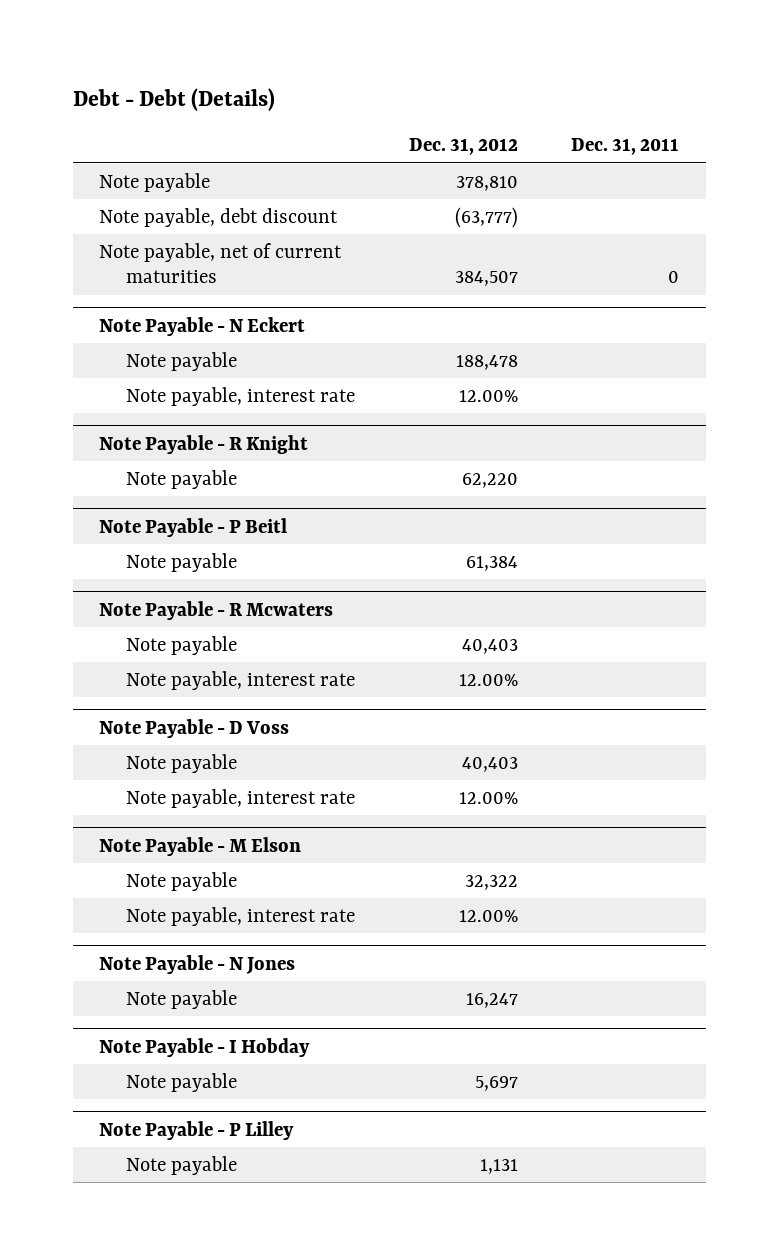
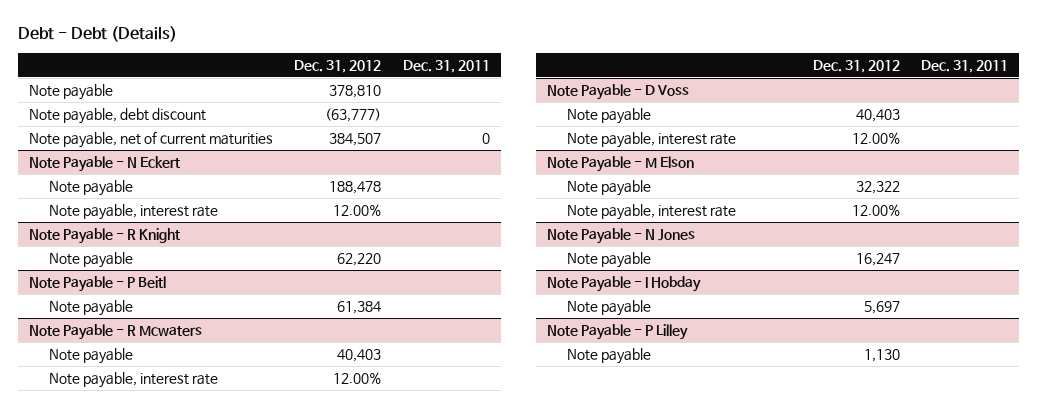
[479,1158,518,1174] 1,131 -> [863,348,900,362] 1,130

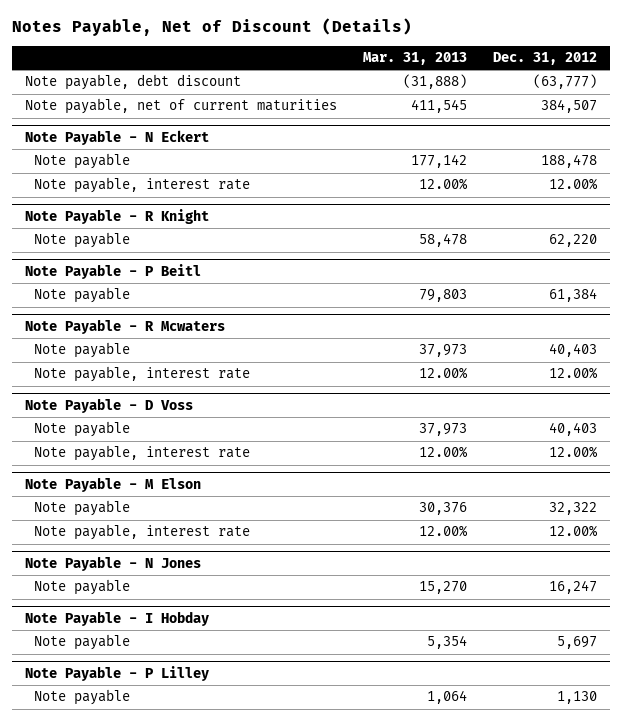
[17,26,177,43] Debt - Debt (Details) -> [11,18,412,37] Notes Payable, Net of Discount (Details)
[403,59,491,73] Dec. 31, 2011 -> none
none -> [362,51,467,65] Mar. 31, 2013
[28,83,113,100] Note payable -> none

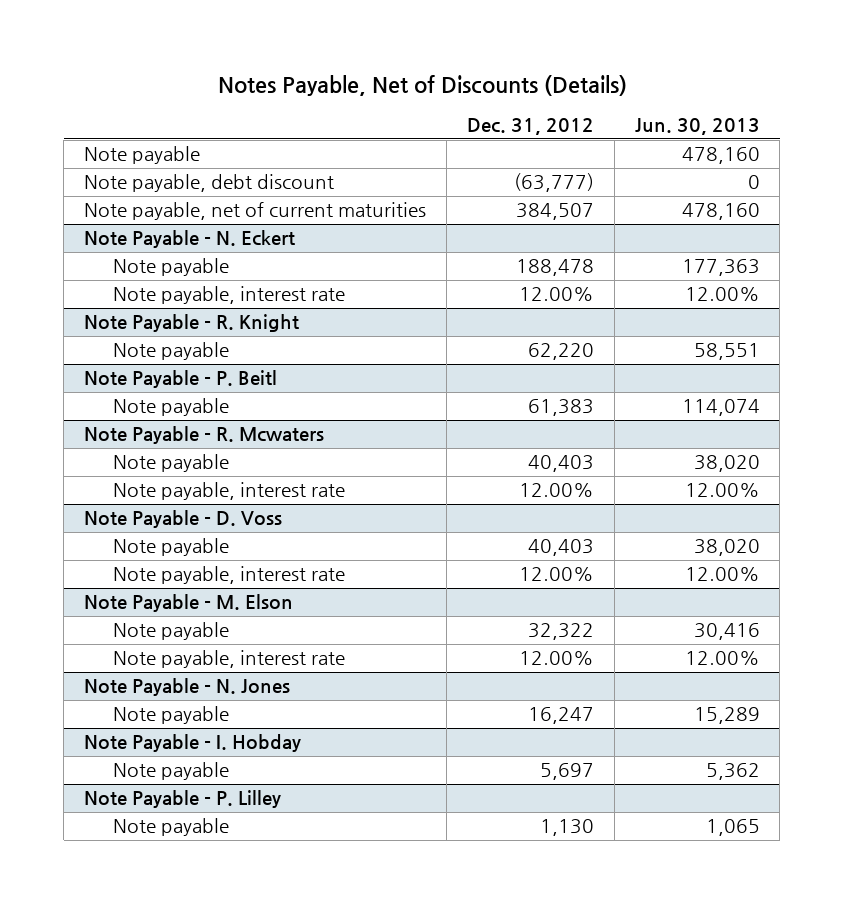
[11,18,412,37] Notes Payable, Net of Discount (Details) -> [217,75,627,97] Notes Payable, Net of Discounts (Details)
[362,51,467,65] Mar. 31, 2013 -> none
none -> [634,118,760,136] Jun. 30, 2013
none -> [84,146,201,165] Note payable
[24,130,209,146] Note Payable - N Eckert -> [84,230,296,249] Note Payable - N. Eckert
[24,209,209,225] Note Payable - R Knight -> [84,314,300,333] Note Payable - R. Knight
[24,264,201,280] Note Payable - P Beitl -> [84,370,278,389] Note Payable - P. Beitl
[548,288,597,303] 61,384 -> [527,399,594,417] 61,383
[24,319,225,335] Note Payable - R Mcwaters -> [84,426,325,445] Note Payable - R. Mcwaters
[24,398,193,414] Note Payable - D Voss -> [84,510,283,529] Note Payable - D. Voss
[24,477,201,493] Note Payable - M Elson -> [84,594,294,613] Note Payable - M. Elson
[24,556,201,572] Note Payable - N Jones -> [84,678,291,697] Note Payable - N. Jones
[24,611,209,627] Note Payable - I Hobday -> [84,734,302,753] Note Payable - I. Hobday
[24,666,209,682] Note Payable - P Lilley -> [84,790,282,809] Note Payable - P. Lilley

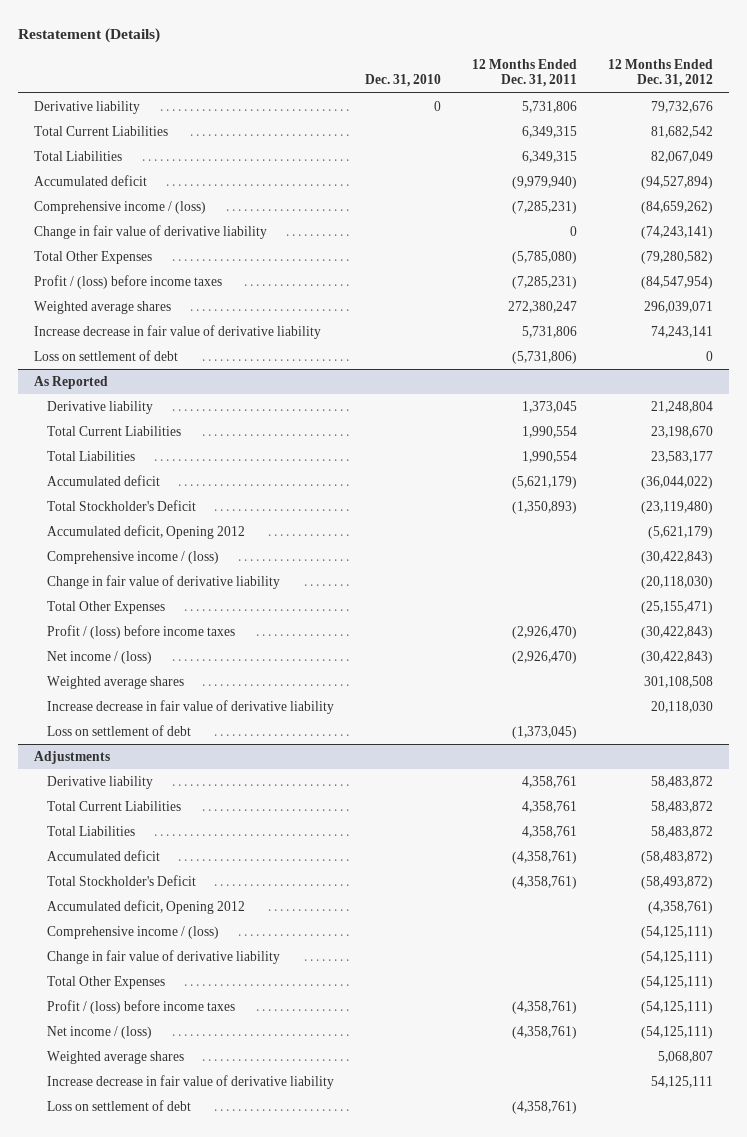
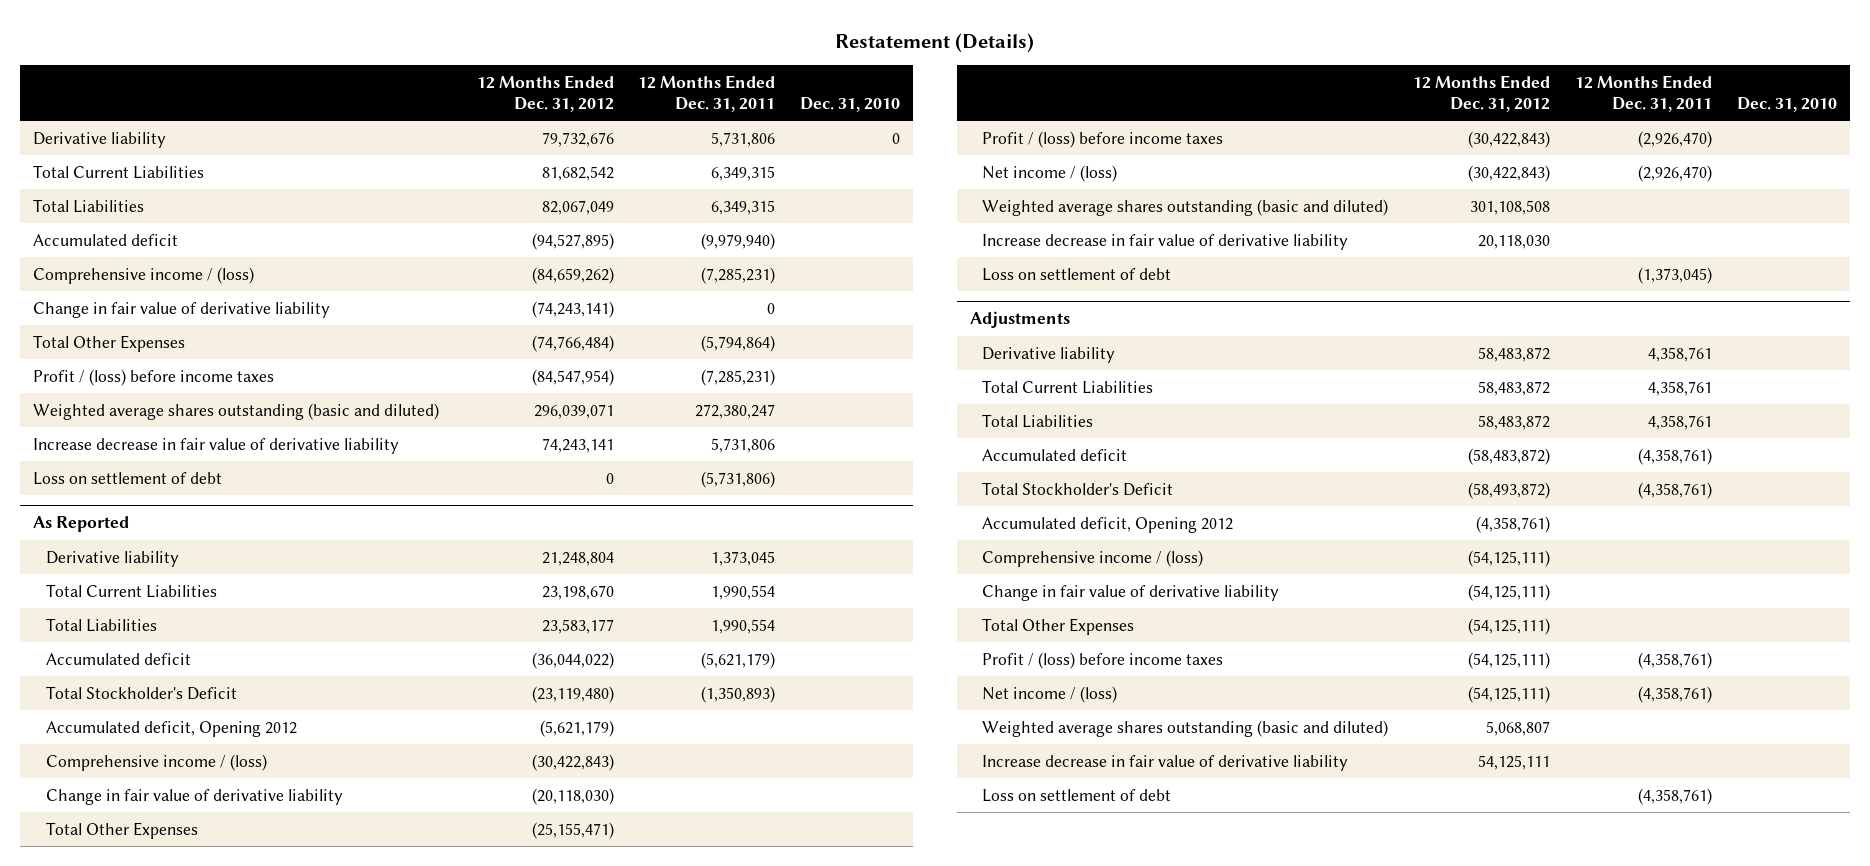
[641,175,714,189] (94,527,894) -> [531,232,614,250] (94,527,895)
[512,250,578,264] (5,785,080) -> [701,334,776,352] (5,794,864)
[641,250,714,264] (79,280,582) -> [531,334,614,352] (74,766,484)
[33,300,171,314] Weighted average shares -> [32,402,439,420] Weighted average shares outstanding (basic and diluted)
[46,675,184,689] Weighted average shares -> [982,198,1389,216] Weighted average shares outstanding (basic and diluted)
[46,1050,184,1064] Weighted average shares -> [982,719,1389,737] Weighted average shares outstanding (basic and diluted)

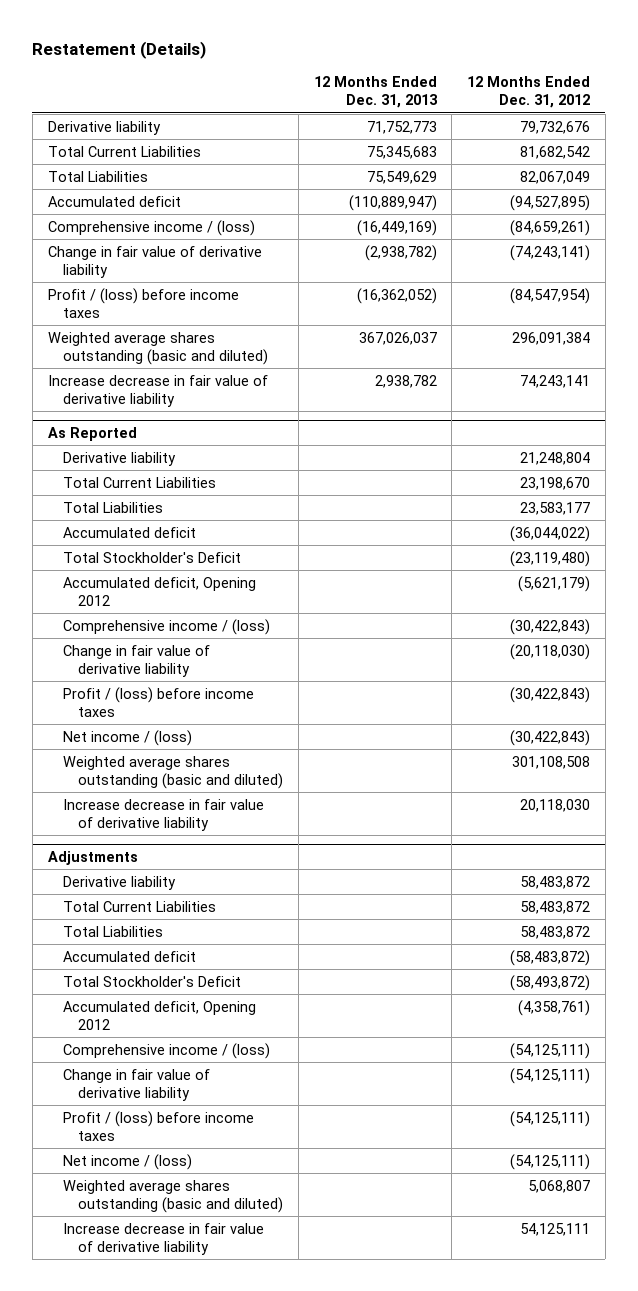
[638,75,776,112] 12 Months Ended Dec. 31, 2011 -> none
[800,96,901,112] Dec. 31, 2010 -> none
none -> [313,76,438,109] 12 Months Ended Dec. 31, 2013
[531,266,614,284] (84,659,262) -> [510,219,591,236] (84,659,261)
[32,334,185,352] Total Other Expenses -> none
[533,403,614,419] 296,039,071 -> [512,331,591,345] 296,091,384
[32,471,222,485] Loss on settlement of debt -> none
[45,821,198,839] Total Other Expenses -> none
[982,267,1172,281] Loss on settlement of debt -> none
[982,617,1135,635] Total Other Expenses -> none
[982,788,1172,802] Loss on settlement of debt -> none

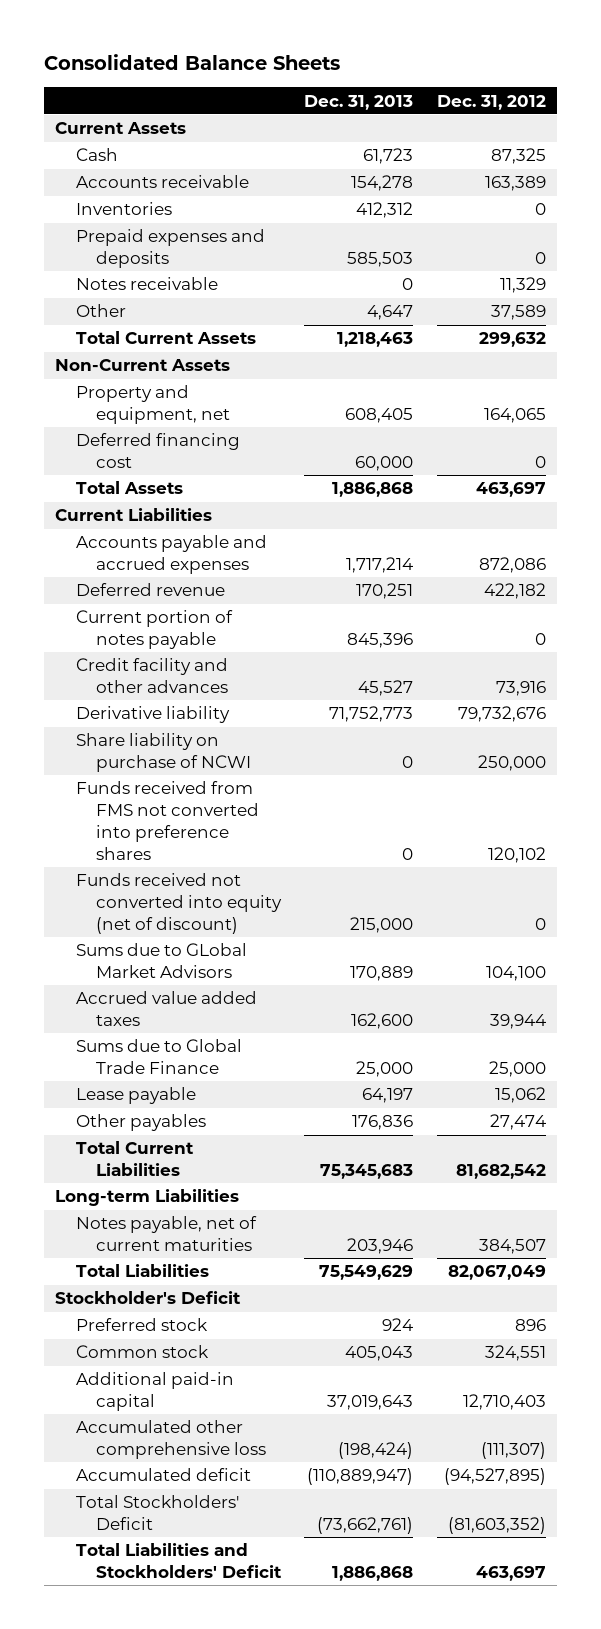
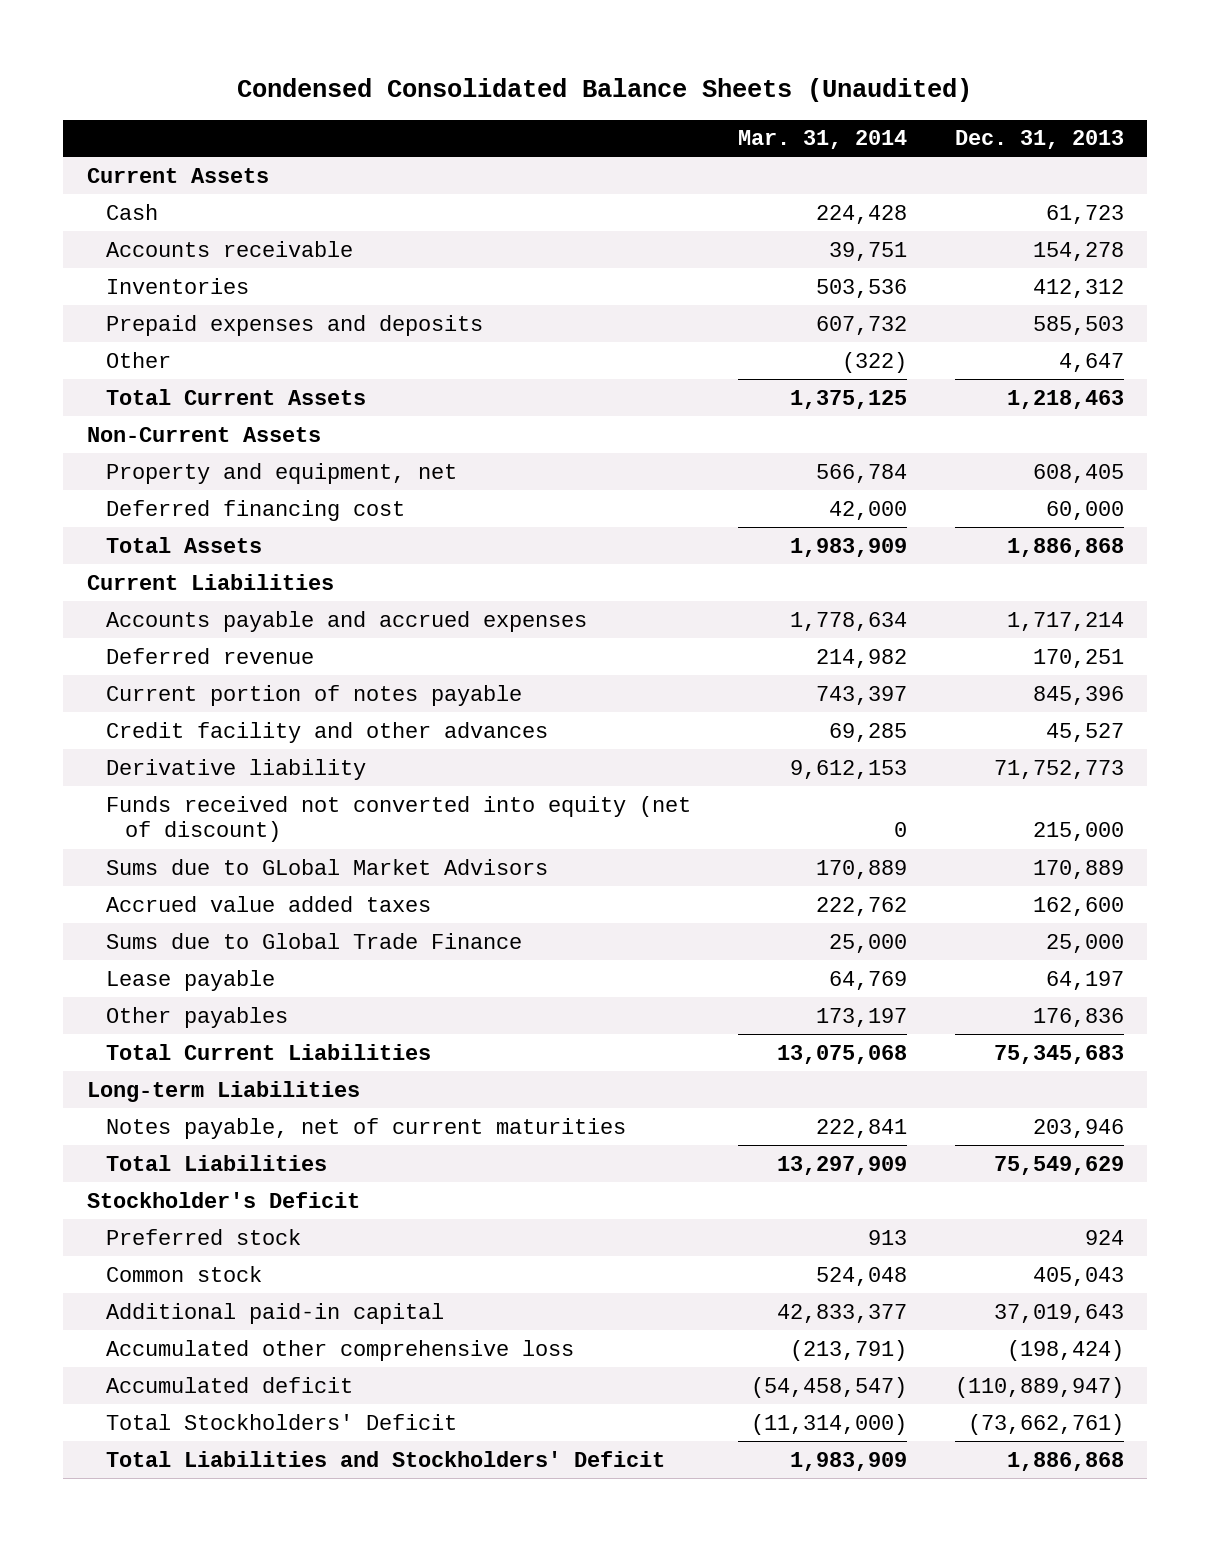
[43,54,340,71] Consolidated Balance Sheets -> [237,78,973,103] Condensed Consolidated Balance Sheets (Unaudited)
[436,94,546,110] Dec. 31, 2012 -> none
none -> [738,130,908,150] Mar. 31, 2014
[75,277,218,291] Notes receivable -> none
[75,733,251,773] Share liability on purchase of NCWI -> none
[75,781,259,861] Funds received from FMS not converted into preference shares -> none

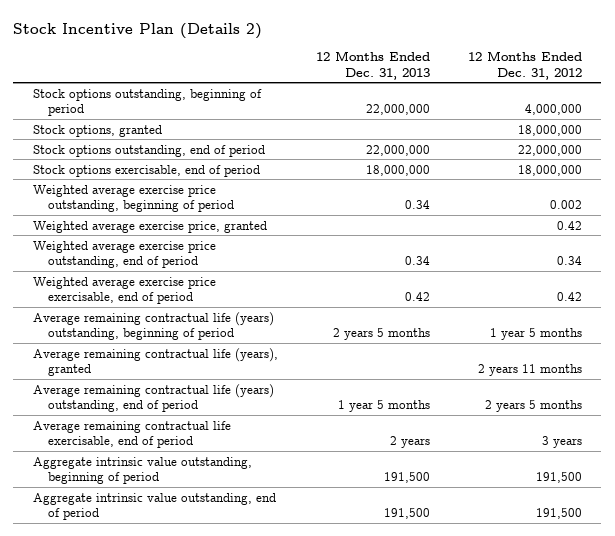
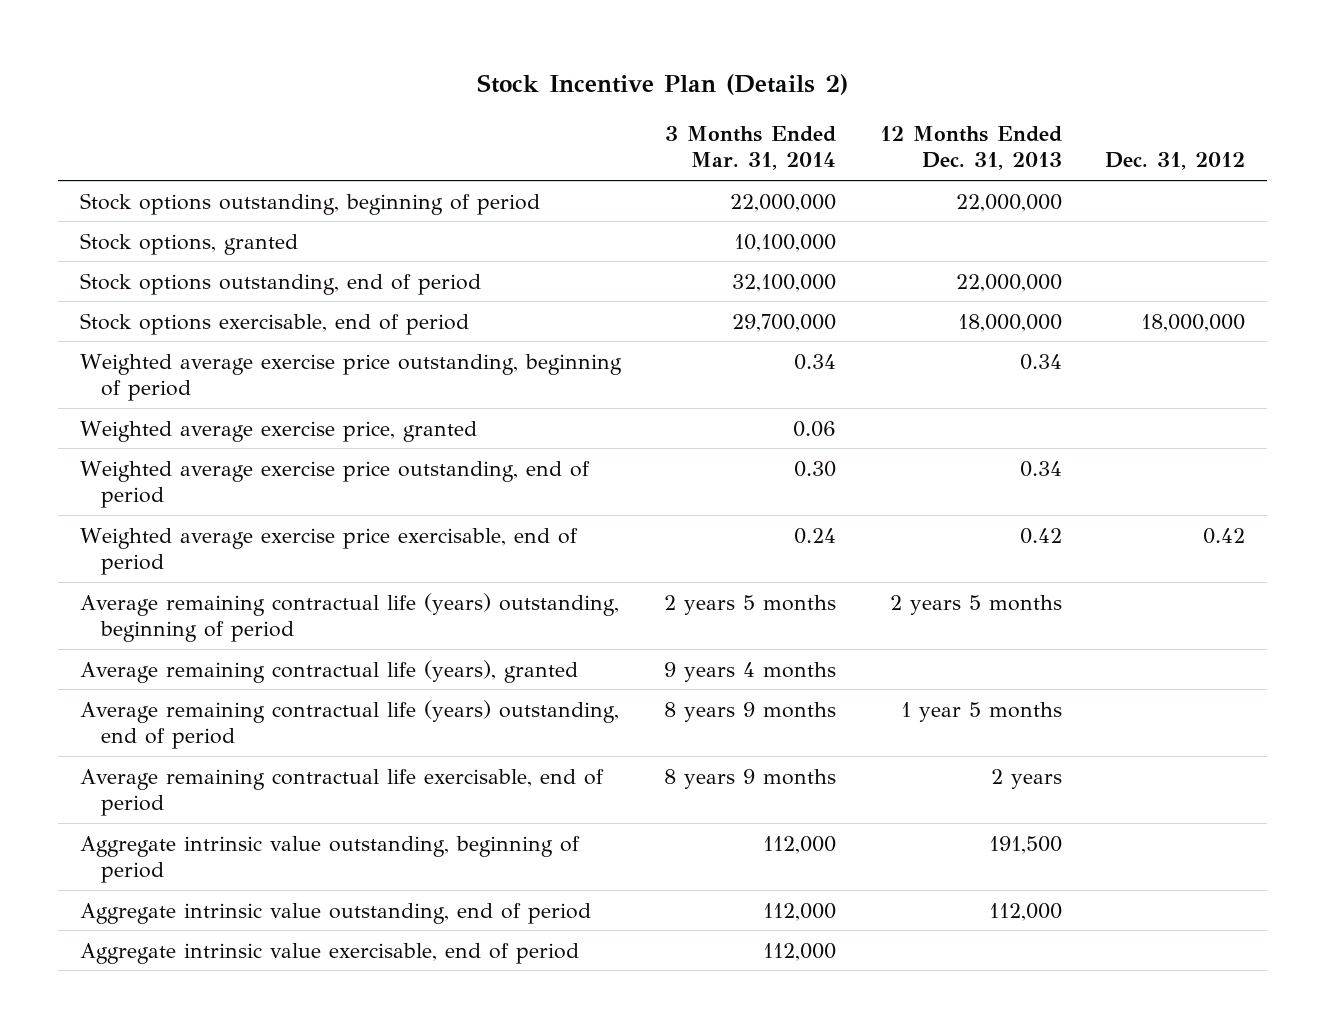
[468,51,583,80] 12 Months Ended Dec. 31, 2012 -> none
none -> [665,125,837,171] 3 Months Ended Mar. 31, 2014
none -> [1105,152,1246,171] Dec. 31, 2012
[383,508,430,520] 191,500 -> [988,902,1062,921] 112,000
none -> [79,942,579,964] Aggregate intrinsic value exercisable, end of period

